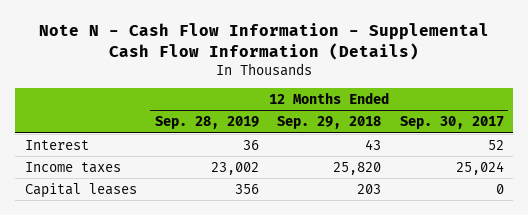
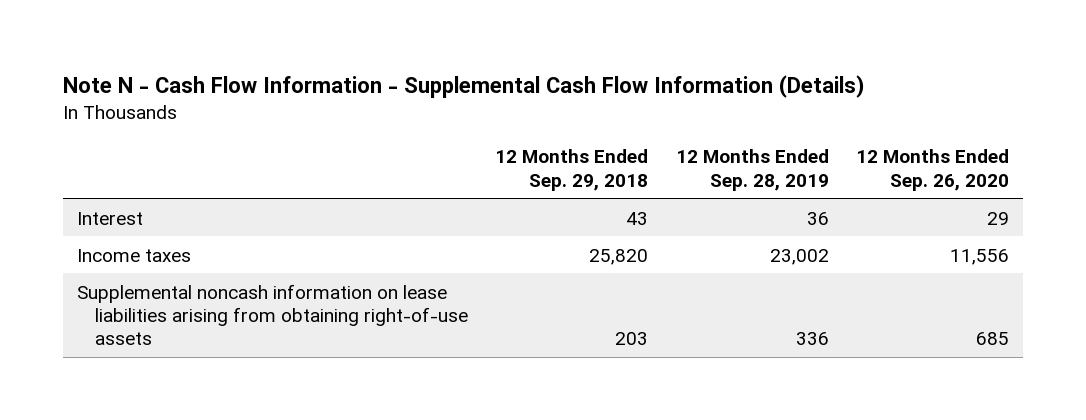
[399,116,504,130] Sep. 30, 2017 -> none
none -> [856,149,1010,191] 12 Months Ended Sep. 26, 2020
[24,182,137,198] Capital leases -> none
none -> [76,283,468,345] Supplemental noncash information on lease liabilities arising from obtaining right-of-use assets

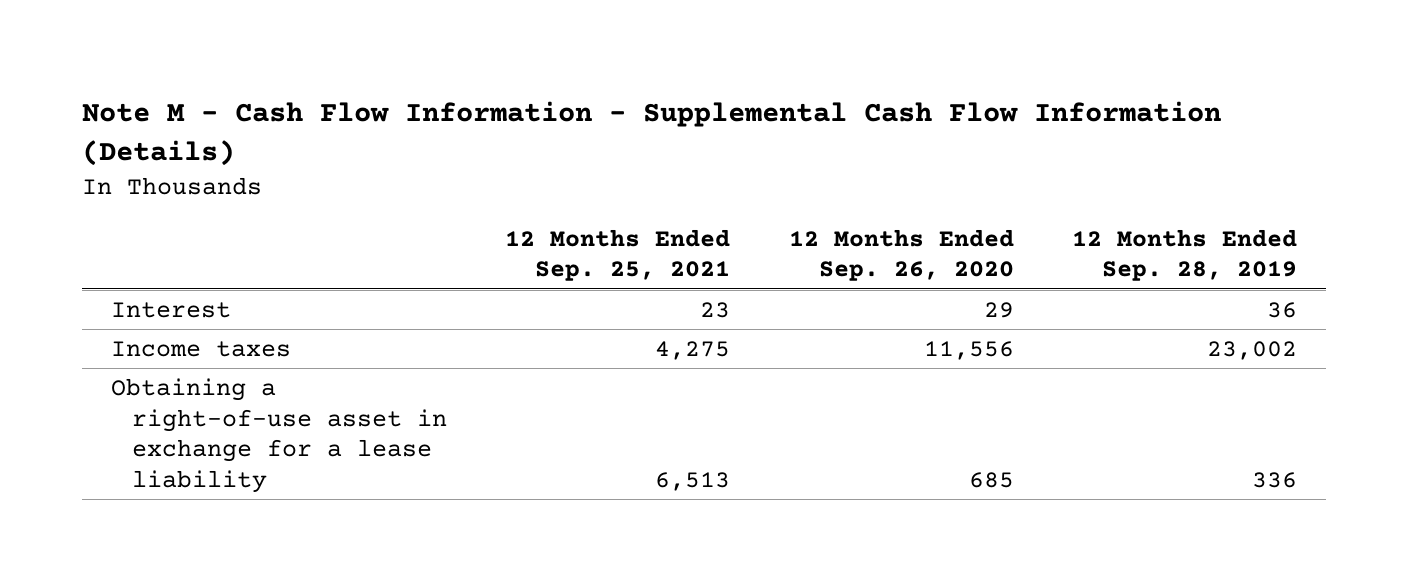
[62,74,865,98] Note N - Cash Flow Information - Supplemental Cash Flow Information (Details) -> [81,100,1221,166] Note M - Cash Flow Information - Supplemental Cash Flow Information (Details)
[495,149,649,191] 12 Months Ended Sep. 29, 2018 -> none
none -> [505,228,731,282] 12 Months Ended Sep. 25, 2021
[76,283,468,345] Supplemental noncash information on lease liabilities arising from obtaining right-of-use assets -> [111,377,447,493] Obtaining a right-of-use asset in exchange for a lease liability

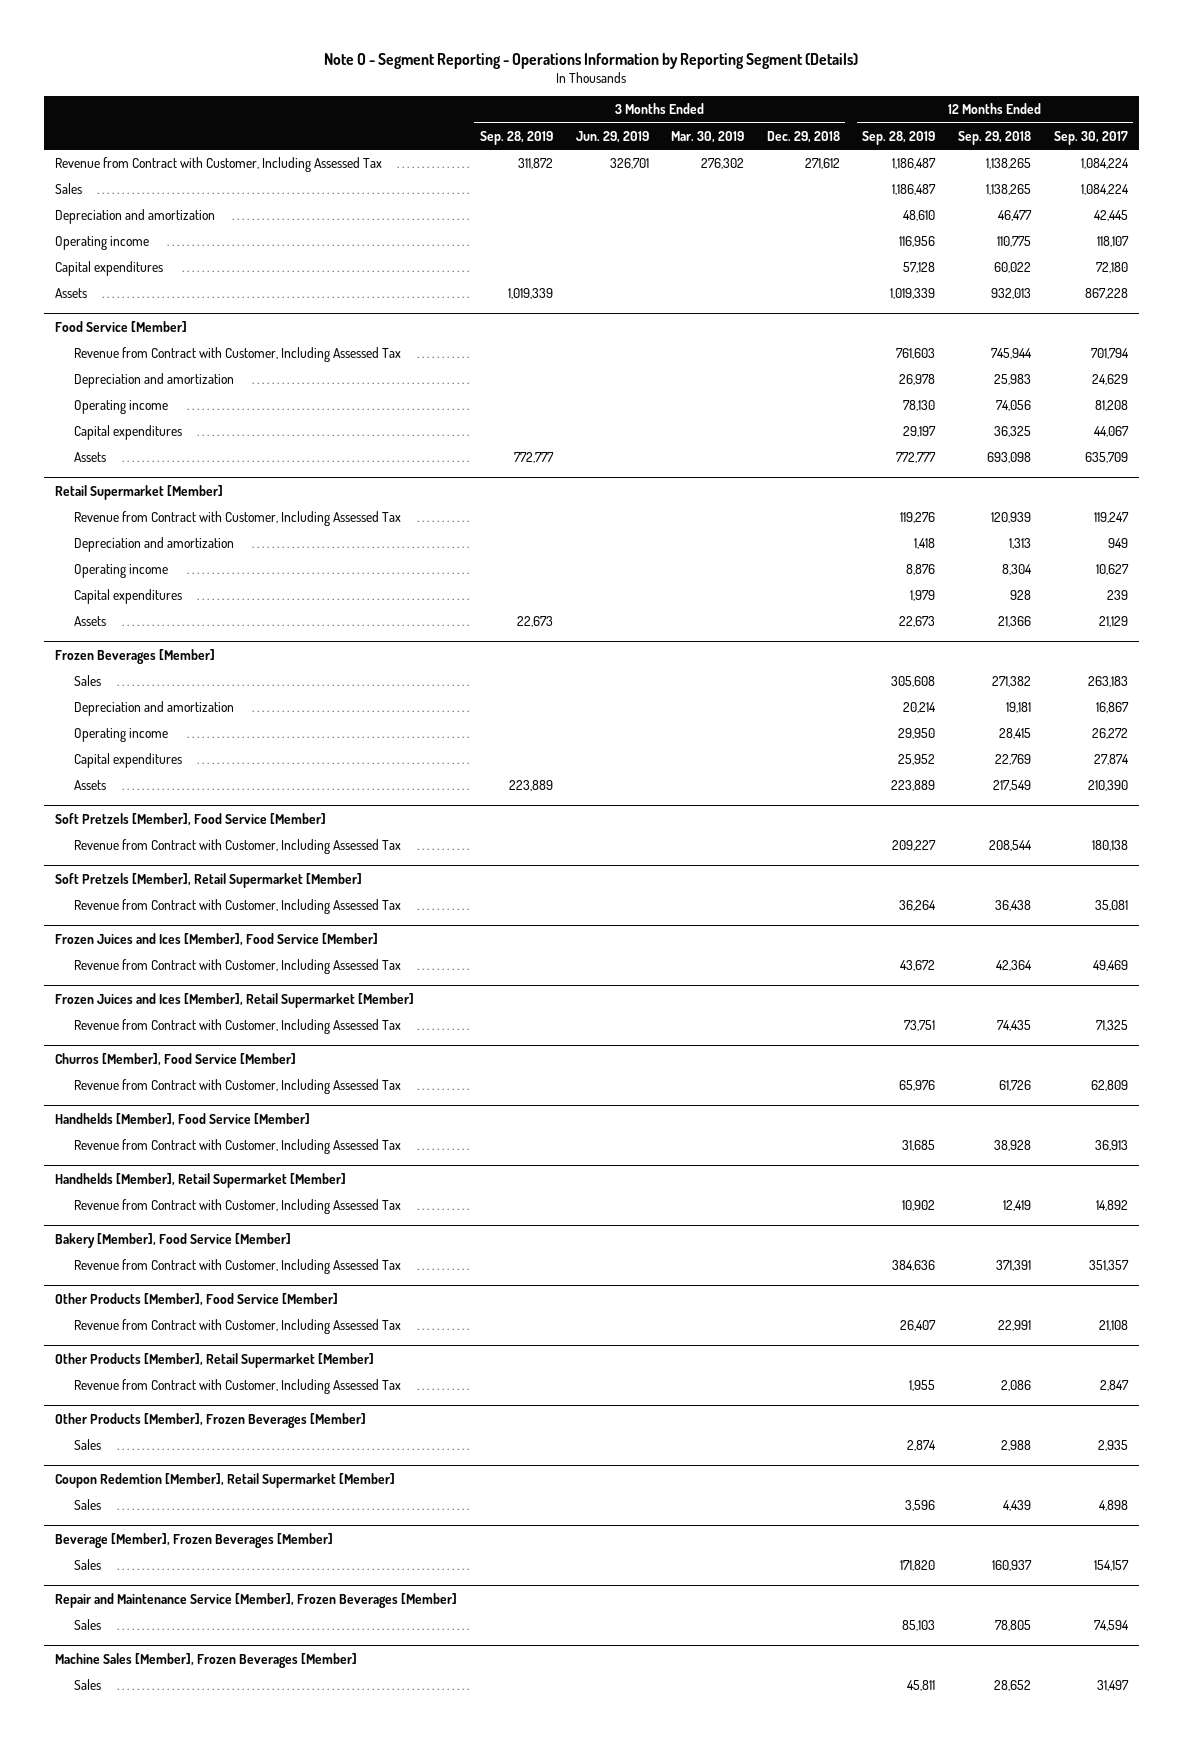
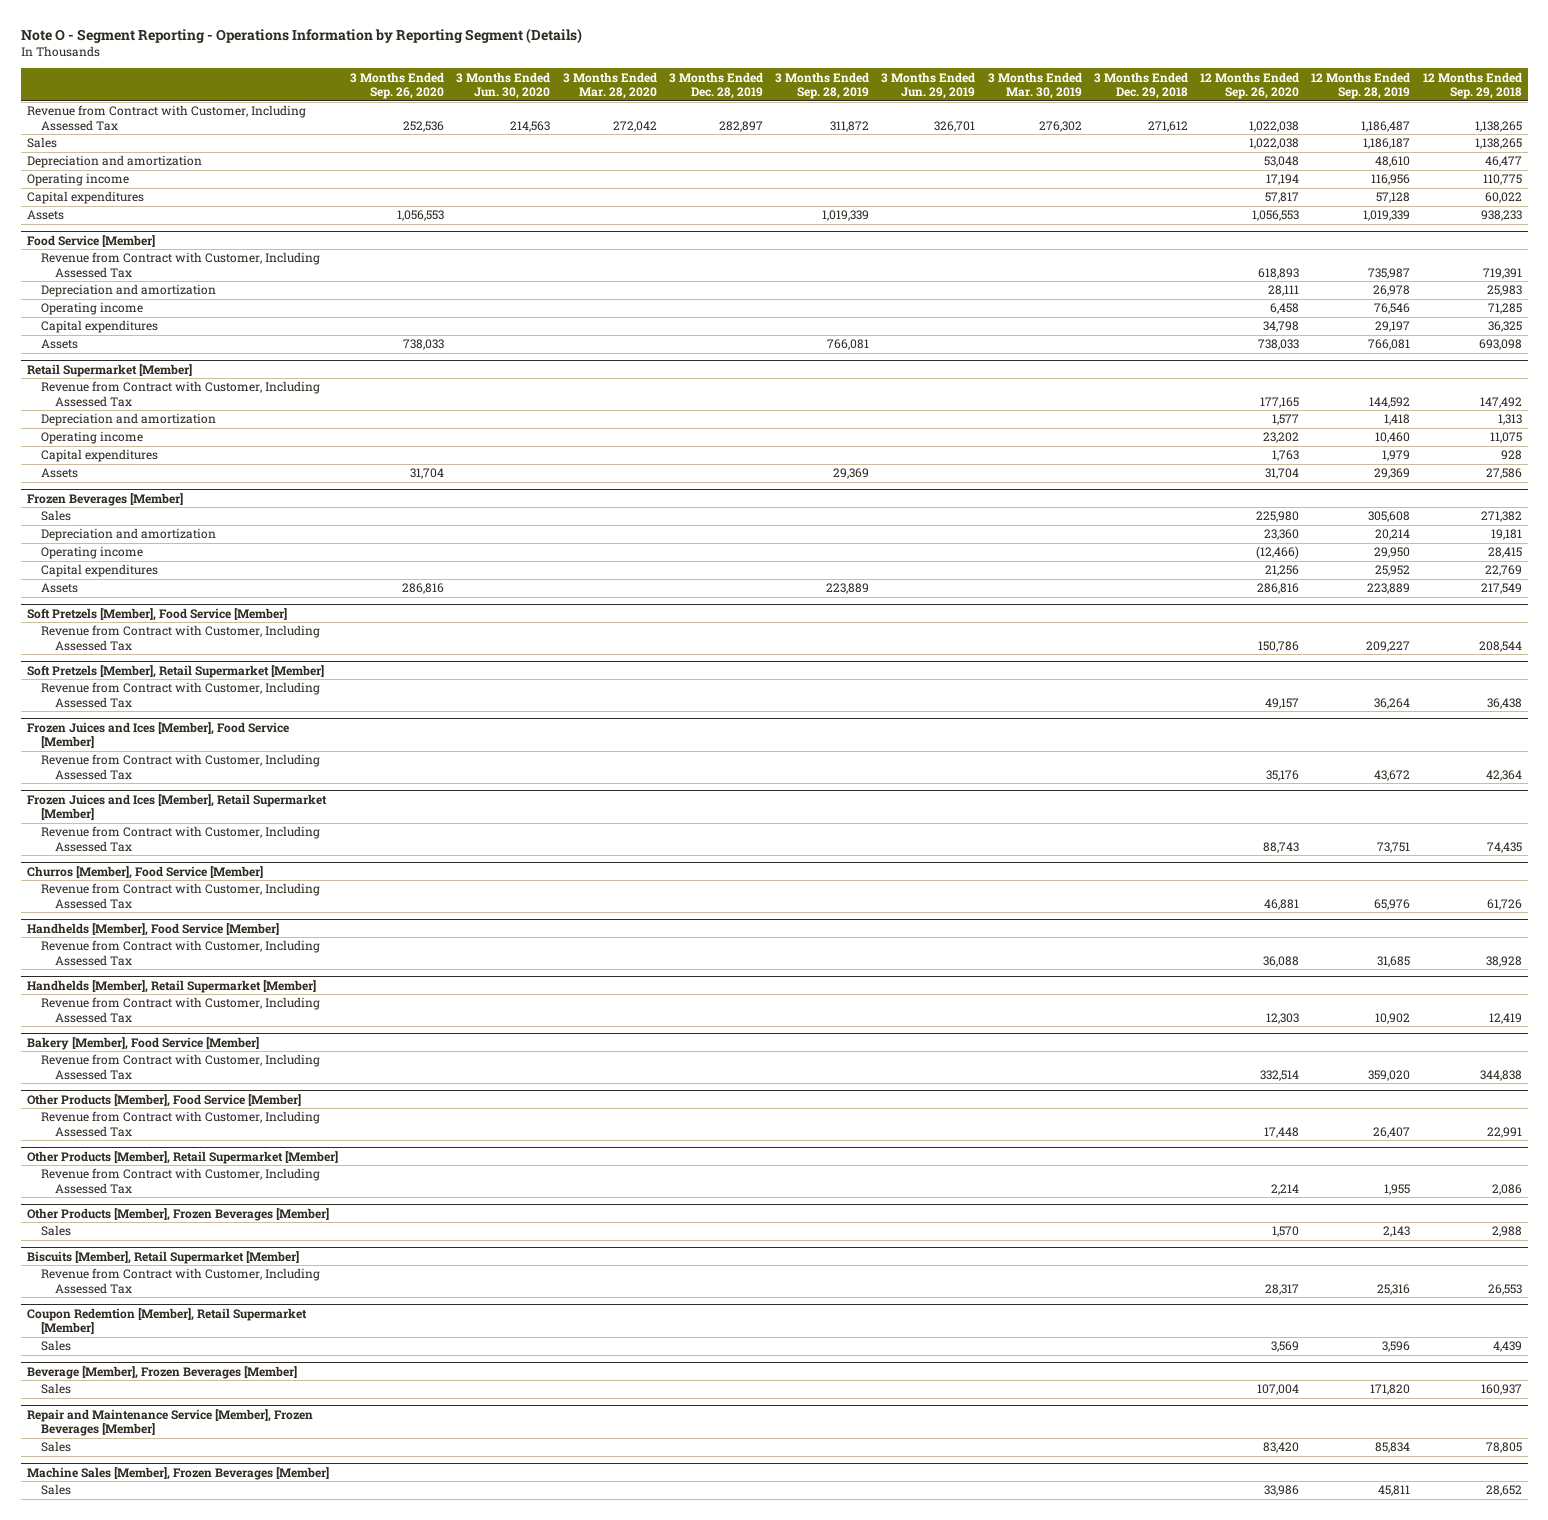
[1053,130,1128,145] Sep. 30, 2017 -> none
none -> [349,71,444,99] 3 Months Ended Sep. 26, 2020
none -> [456,71,551,99] 3 Months Ended Jun. 30, 2020
none -> [562,71,657,99] 3 Months Ended Mar. 28, 2020
none -> [668,71,763,99] 3 Months Ended Dec. 28, 2019
none -> [1200,71,1300,99] 12 Months Ended Sep. 26, 2020
[892,184,937,196] 1,186,487 -> [1363,138,1411,150] 1,186,187
[991,288,1032,300] 932,013 -> [1480,210,1522,222] 938,233
[896,348,936,360] 761,603 -> [1368,267,1411,279] 735,987
[991,348,1033,360] 745,944 -> [1482,267,1522,279] 719,391
[903,400,936,412] 78,130 -> [1374,303,1411,315] 76,546
[996,400,1032,412] 74,056 -> [1487,303,1522,315] 71,285
[513,452,554,464] 772,777 -> [827,339,870,351] 766,081
[896,452,937,464] 772,777 -> [1368,339,1411,351] 766,081
[900,512,936,524] 119,276 -> [1369,396,1411,408] 144,592
[991,512,1032,524] 120,939 -> [1479,396,1522,408] 147,492
[906,564,936,576] 8,876 -> [1375,432,1411,444] 10,460
[1002,564,1033,576] 8,304 -> [1489,432,1522,444] 11,075
[516,616,553,628] 22,673 -> [833,468,870,480] 29,369
[899,616,936,628] 22,673 -> [1374,468,1411,480] 29,369
[998,616,1032,628] 21,366 -> [1485,468,1522,480] 27,586
[892,1260,936,1272] 384,636 -> [1368,1069,1411,1081] 359,020
[996,1260,1032,1272] 371,391 -> [1479,1069,1522,1081] 344,838
[907,1440,937,1452] 2,874 -> [1383,1226,1411,1238] 2,143
none -> [26,1250,299,1264] Biscuits [Member], Retail Supermarket [Member]
none -> [41,1268,321,1294] Revenue from Contract with Customer, Including Assessed Tax
[902,1620,936,1632] 85,103 -> [1375,1442,1411,1454] 85,834

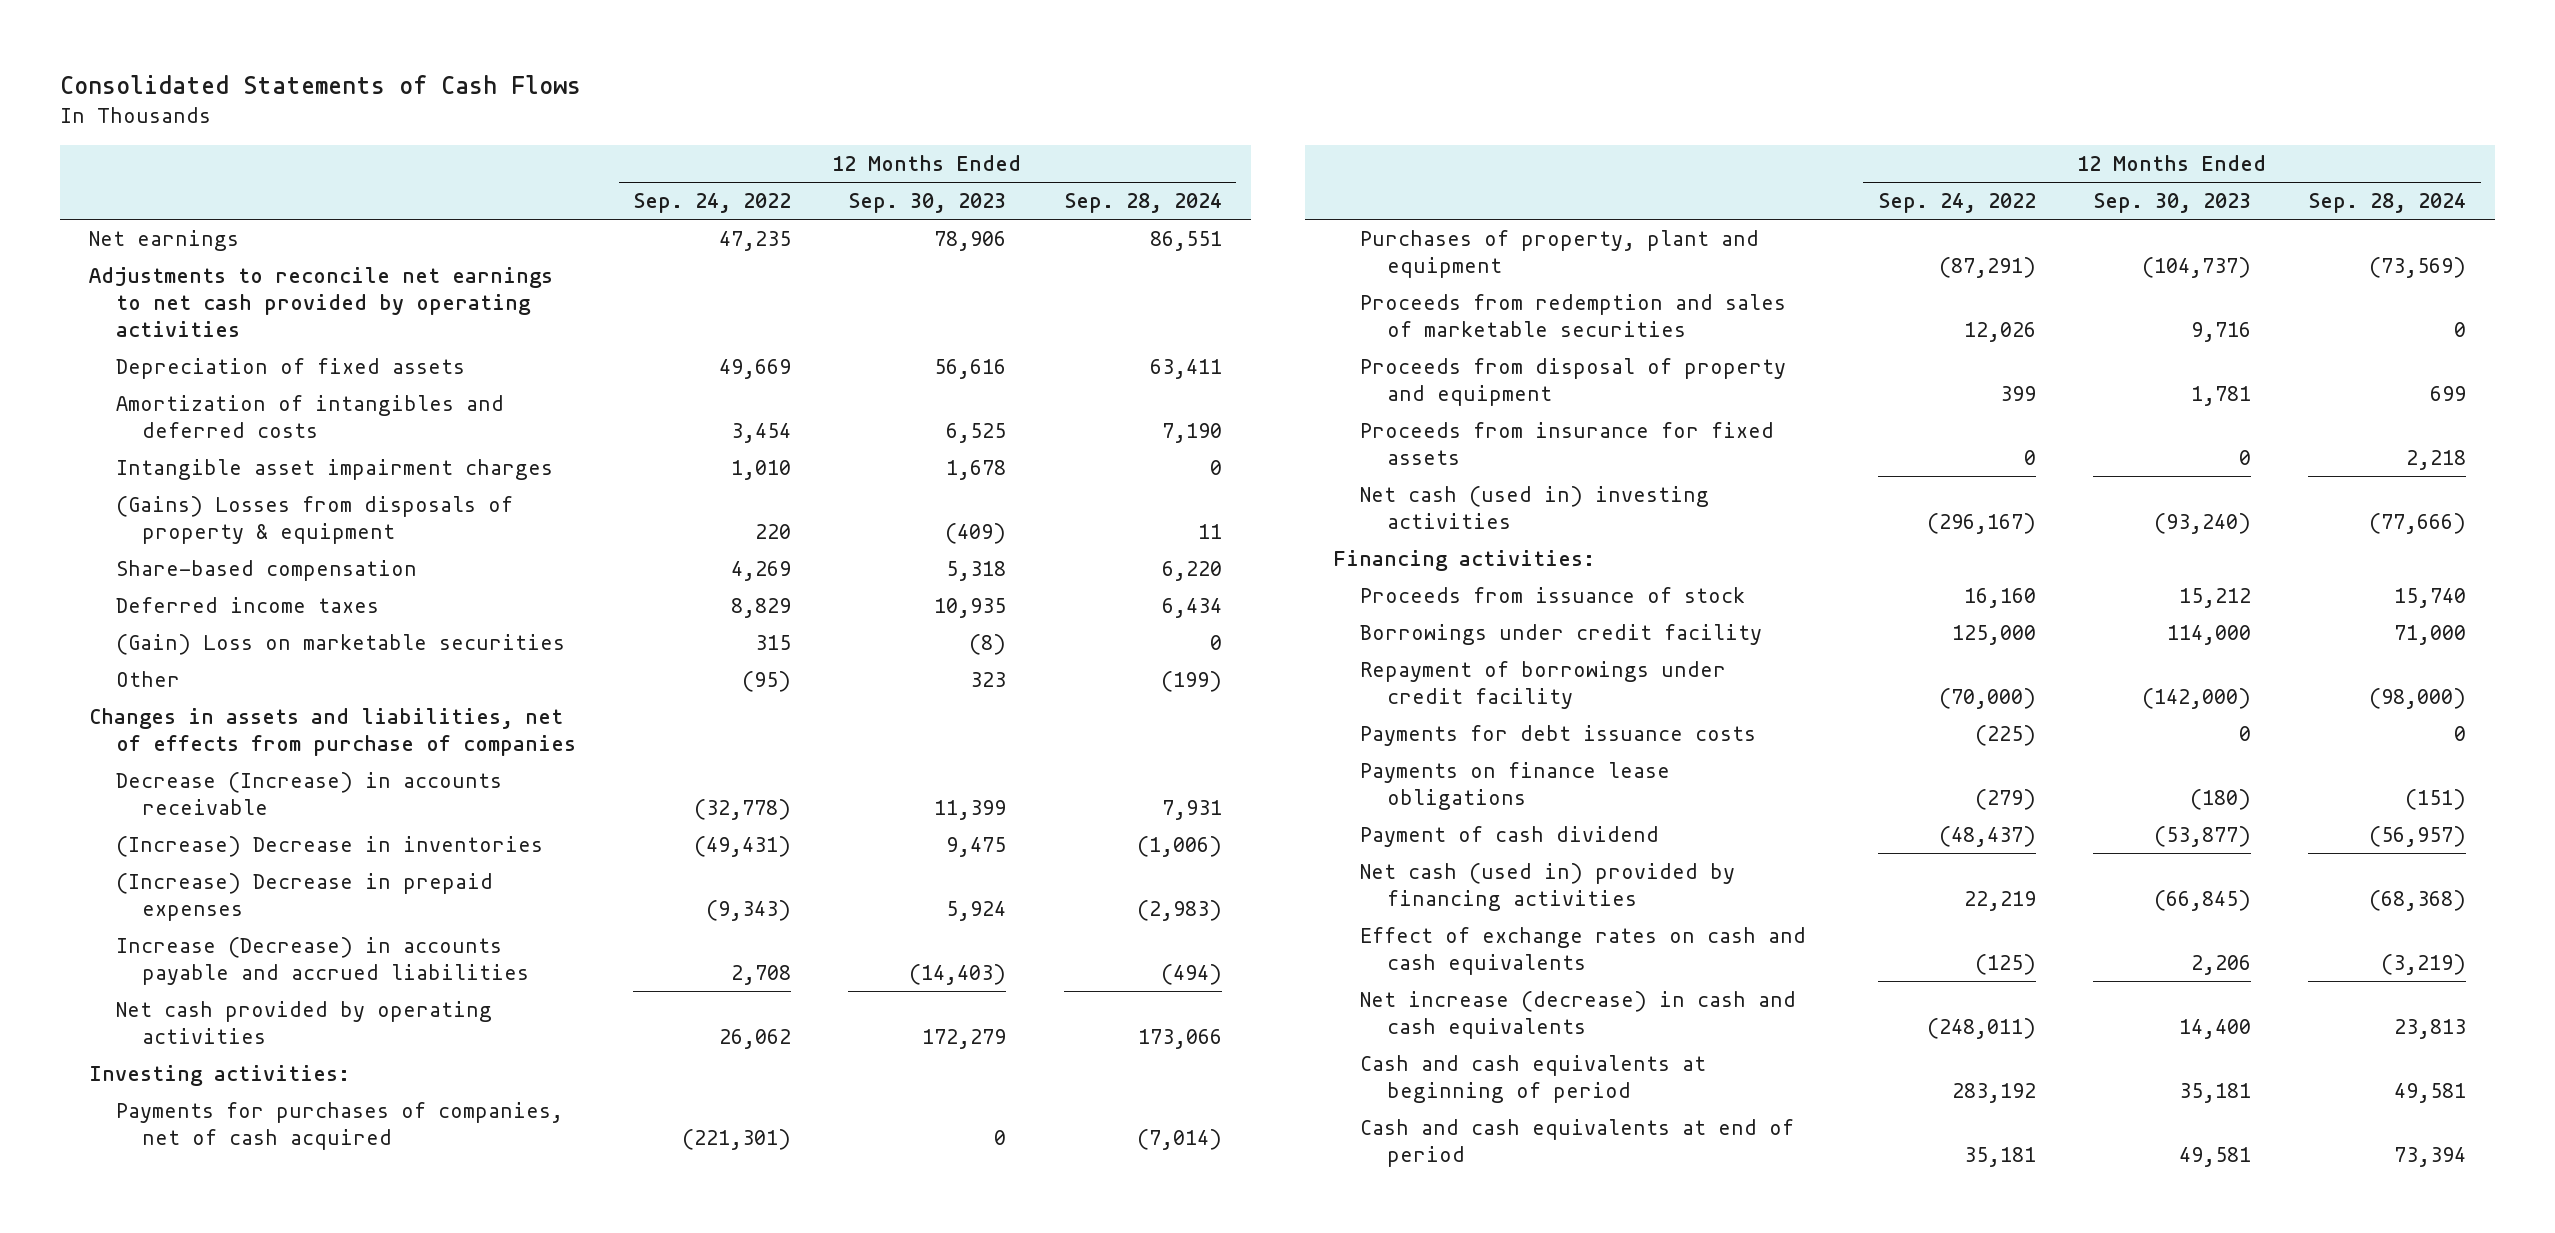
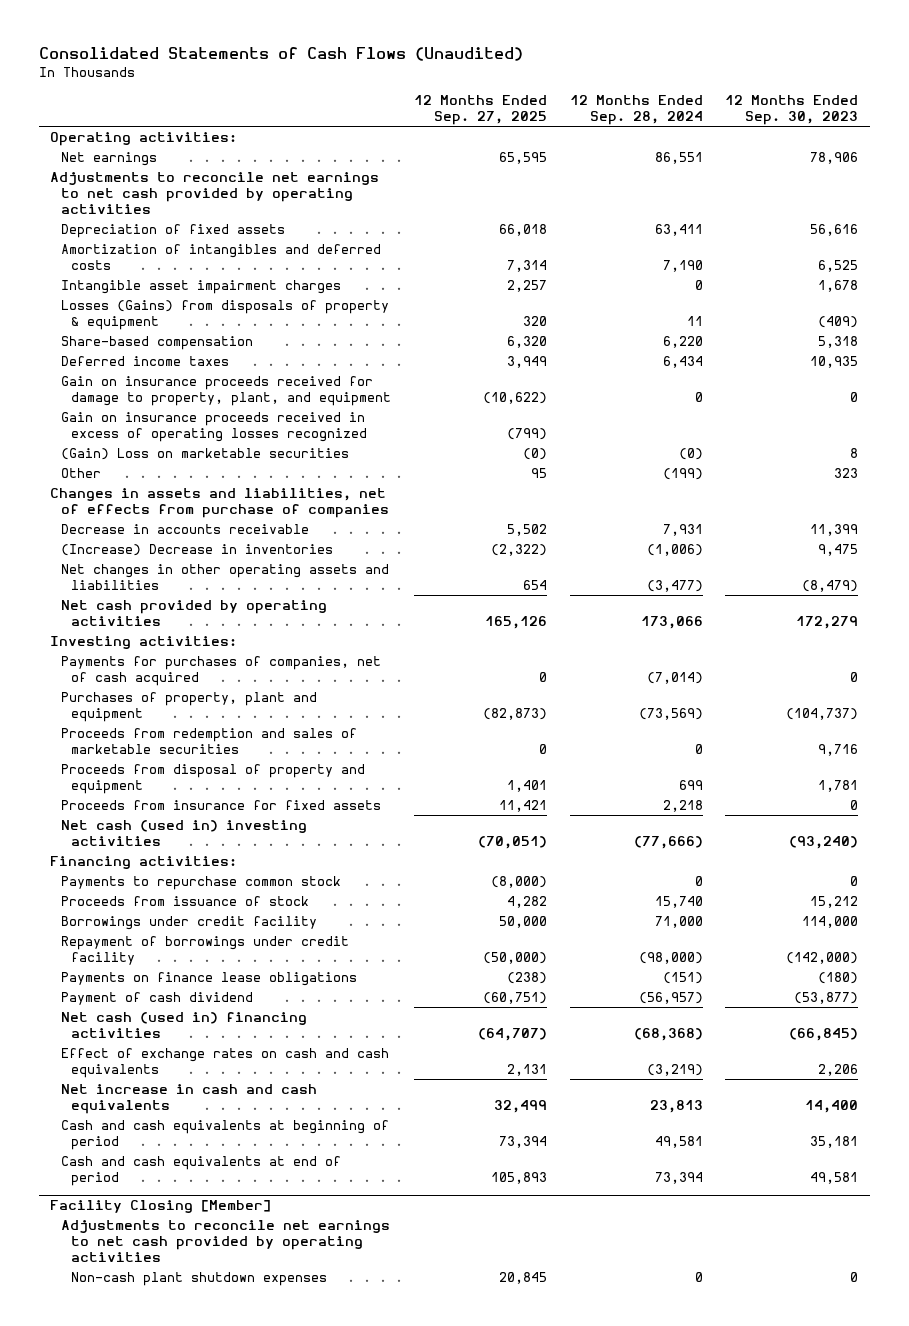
[60,74,582,94] Consolidated Statements of Cash Flows -> [39,47,524,62] Consolidated Statements of Cash Flows (Unaudited)
[633,193,792,214] Sep. 24, 2022 -> none
none -> [413,94,547,126] 12 Months Ended Sep. 27, 2025
none -> [50,131,238,146] Operating activities:
[115,496,513,545] (Gains) Losses from disposals of property & equipment -> [60,299,389,331] Losses (Gains) from disposals of property & equipment
none -> [60,375,392,407] Gain on insurance proceeds received for damage to property, plant, and equipment
none -> [60,411,368,443] Gain on insurance proceeds received in excess of operating losses recognized
[969,634,1007,656] (8) -> [850,447,859,458] 8
[1209,635,1222,651] 0 -> [678,447,703,460] (0)
[115,772,502,816] Decrease (Increase) in accounts receivable -> [60,523,309,534] Decrease in accounts receivable
[115,873,493,922] (Increase) Decrease in prepaid expenses -> none
[115,937,530,986] Increase (Decrease) in accounts payable and accrued liabilities -> none
none -> [60,563,389,591] Net changes in other operating assets and liabilities
none -> [60,875,341,890] Payments to repurchase common stock
[1360,725,1757,747] Payments for debt issuance costs -> none
[1360,863,1736,912] Net cash (used in) provided by financing activities -> [60,1011,307,1039] Net cash (used in) financing activities
[1360,991,1797,1040] Net increase (decrease) in cash and cash equivalents -> [60,1083,317,1115] Net increase in cash and cash equivalents
none -> [50,1199,272,1213] Facility Closing [Member]
none -> [60,1219,390,1263] Adjustments to reconcile net earnings to net cash provided by operating activities
none -> [71,1271,328,1286] Non-cash plant shutdown expenses

